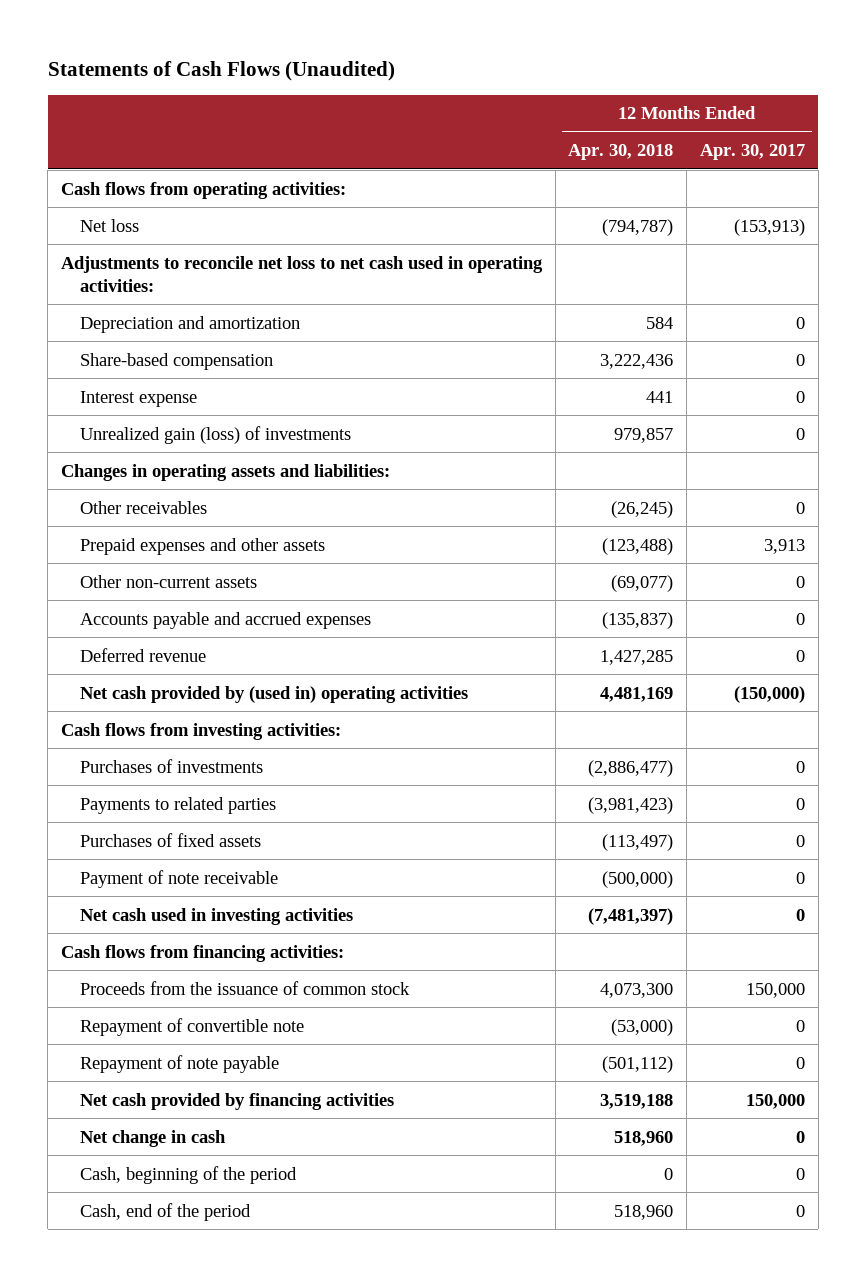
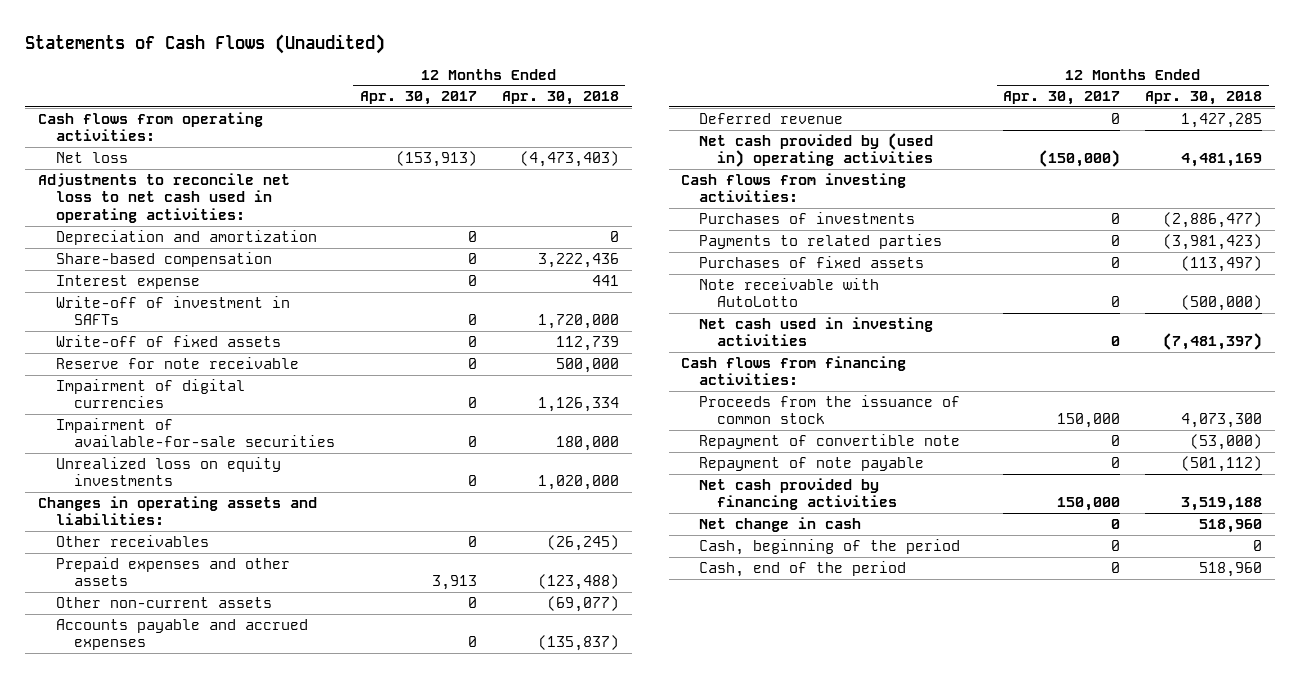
[602,218,674,236] (794,787) -> [519,151,619,168] (4,473,403)
[646,316,674,329] 584 -> [609,231,619,243] 0
[79,425,351,444] Unrealized gain (loss) of investments -> none
none -> [55,296,290,326] Write-off of investment in SAFTs
none -> [55,335,281,348] Write-off of fixed assets
none -> [55,357,299,370] Reserve for note receivable
none -> [55,379,245,409] Impairment of digital currencies
none -> [55,418,335,448] Impairment of available-for-sale securities
none -> [55,457,281,487] Unrealized loss on equity investments
[79,869,278,888] Payment of note receivable -> [699,278,880,308] Note receivable with AutoLotto

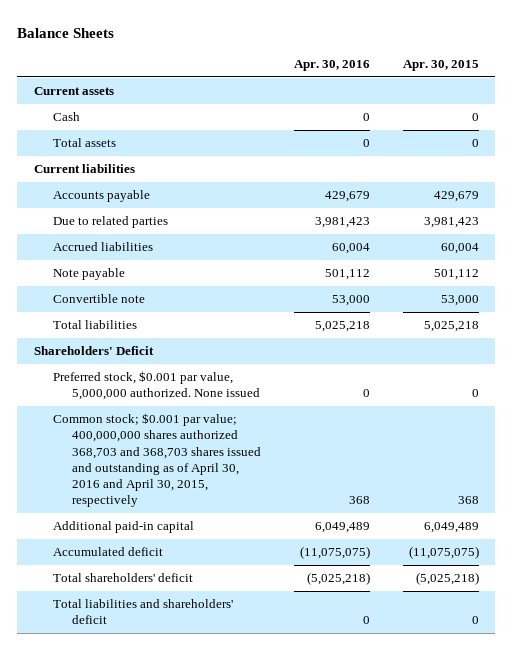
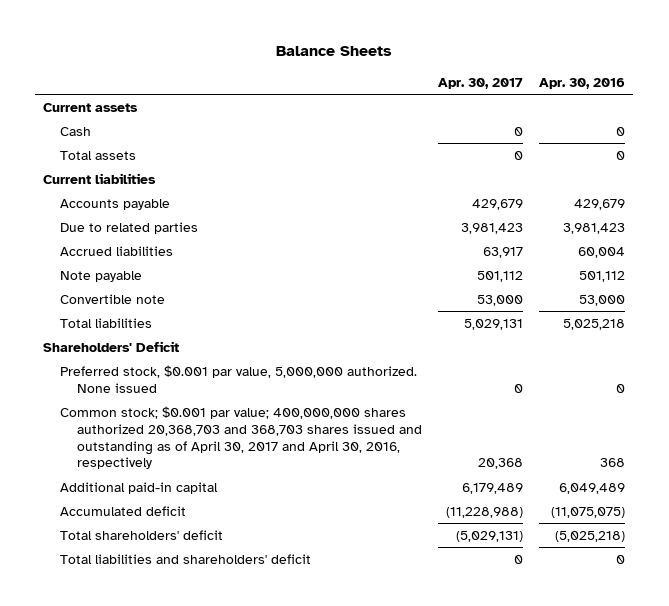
[403,59,480,71] Apr. 30, 2015 -> none
none -> [438,77,524,89] Apr. 30, 2017
[53,413,262,508] Common stock; $0.001 par value; 400,000,000 shares authorized 368,703 and 368,703 shares issued and outstanding as of April 30, 2016 and April 30, 2015, respectively -> [60,405,423,470] Common stock; $0.001 par value; 400,000,000 shares authorized 20,368,703 and 368,703 shares issued and outstanding as of April 30, 2017 and April 30, 2016, respectively

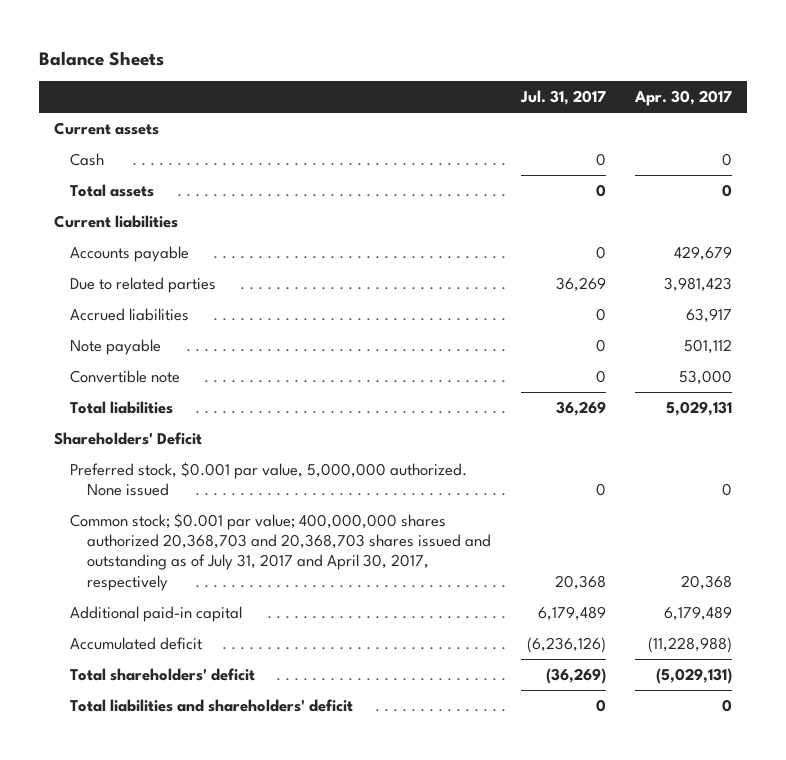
[539,77,626,89] Apr. 30, 2016 -> none
none -> [519,90,606,106] Jul. 31, 2017
[60,405,423,470] Common stock; $0.001 par value; 400,000,000 shares authorized 20,368,703 and 368,703 shares issued and outstanding as of April 30, 2017 and April 30, 2016, respectively -> [70,512,491,591] Common stock; $0.001 par value; 400,000,000 shares authorized 20,368,703 and 20,368,703 shares issued and outstanding as of July 31, 2017 and April 30, 2017, respectively

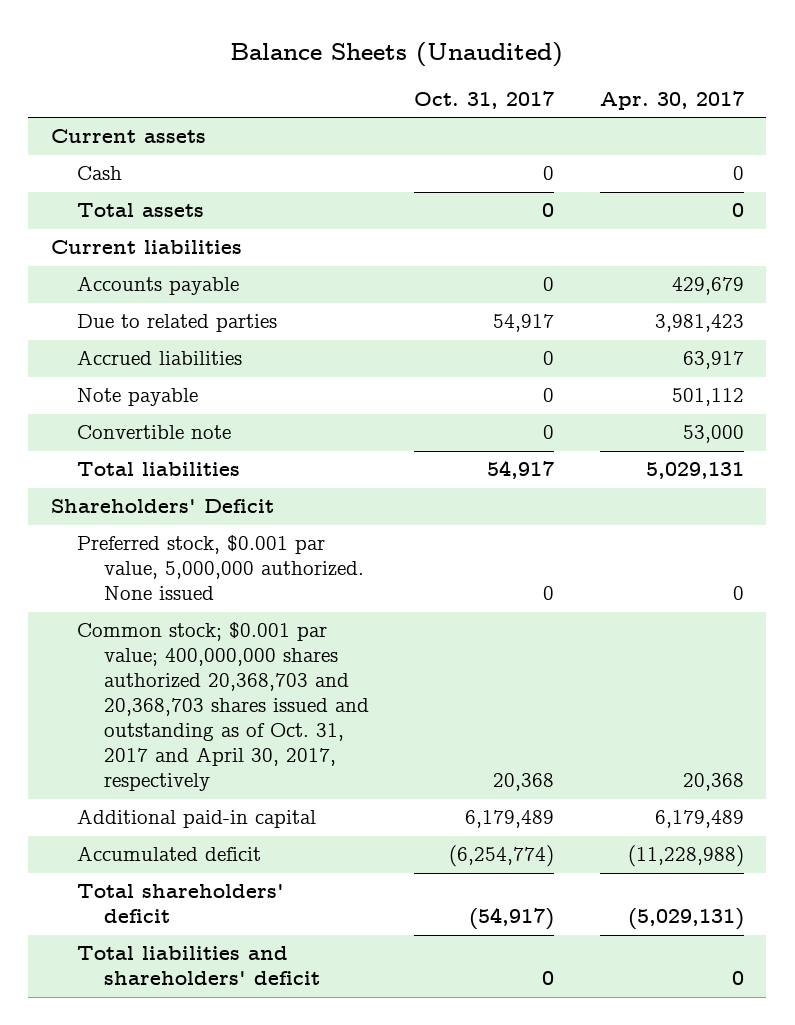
[38,50,164,66] Balance Sheets -> [230,42,564,68] Balance Sheets (Unaudited)
[519,90,606,106] Jul. 31, 2017 -> none
none -> [414,90,555,109] Oct. 31, 2017
[70,512,491,591] Common stock; $0.001 par value; 400,000,000 shares authorized 20,368,703 and 20,368,703 shares issued and outstanding as of July 31, 2017 and April 30, 2017, respectively -> [77,622,369,792] Common stock; $0.001 par value; 400,000,000 shares authorized 20,368,703 and 20,368,703 shares issued and outstanding as of Oct. 31, 2017 and April 30, 2017, respectively

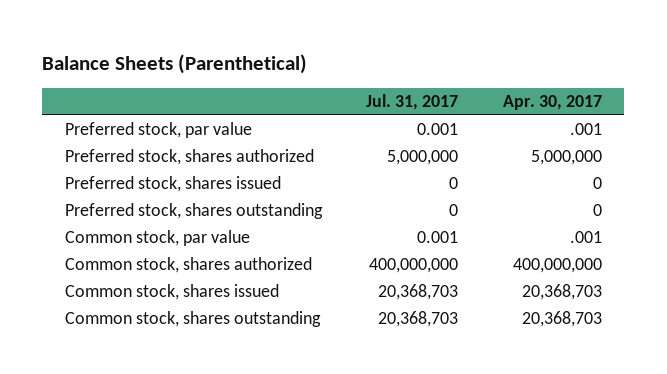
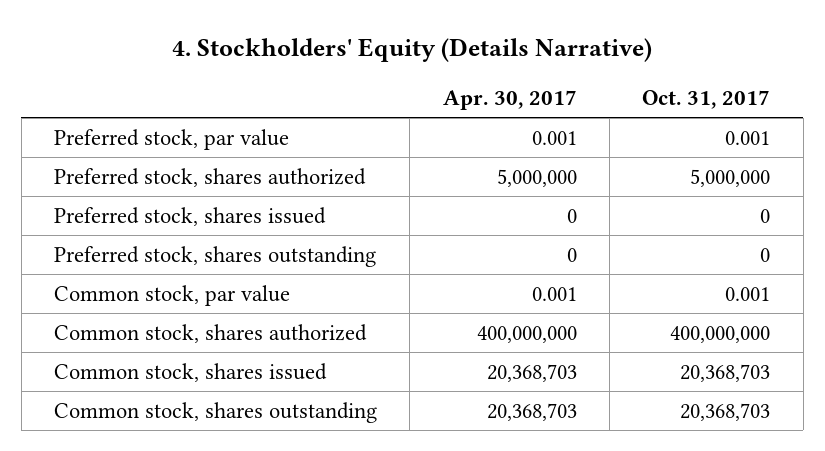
[42,53,308,74] Balance Sheets (Parenthetical) -> [172,37,653,62] 4. Stockholders' Equity (Details Narrative)
[366,93,459,110] Jul. 31, 2017 -> none
none -> [642,90,771,110] Oct. 31, 2017
[570,123,603,136] .001 -> [531,130,577,145] 0.001
[570,231,603,244] .001 -> [531,286,577,301] 0.001

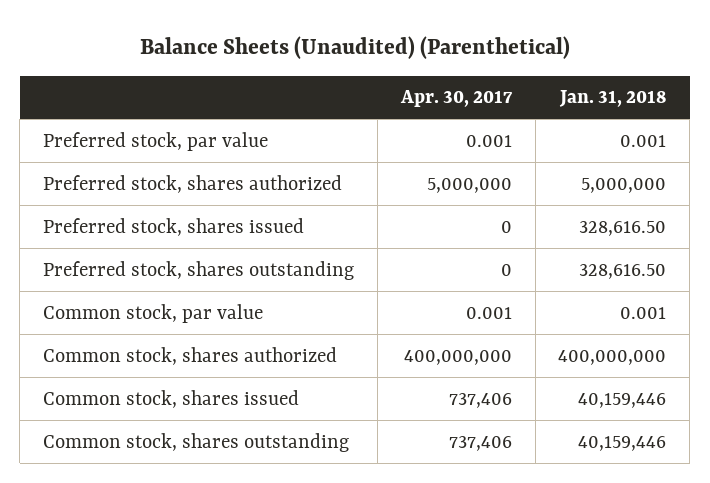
[172,37,653,62] 4. Stockholders' Equity (Details Narrative) -> [139,35,570,59] Balance Sheets (Unaudited) (Parenthetical)
[642,90,771,110] Oct. 31, 2017 -> none
none -> [559,90,667,108] Jan. 31, 2018
[486,363,577,382] 20,368,703 -> [448,392,512,408] 737,406
[486,402,577,421] 20,368,703 -> [448,435,512,451] 737,406

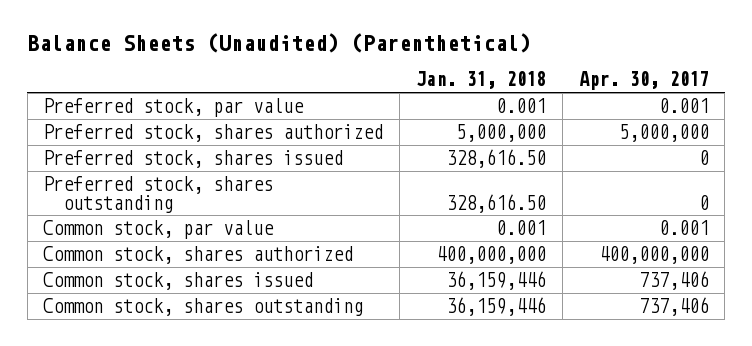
[578,392,667,408] 40,159,446 -> [446,270,547,290] 36,159,446
[578,435,667,451] 40,159,446 -> [446,296,547,316] 36,159,446

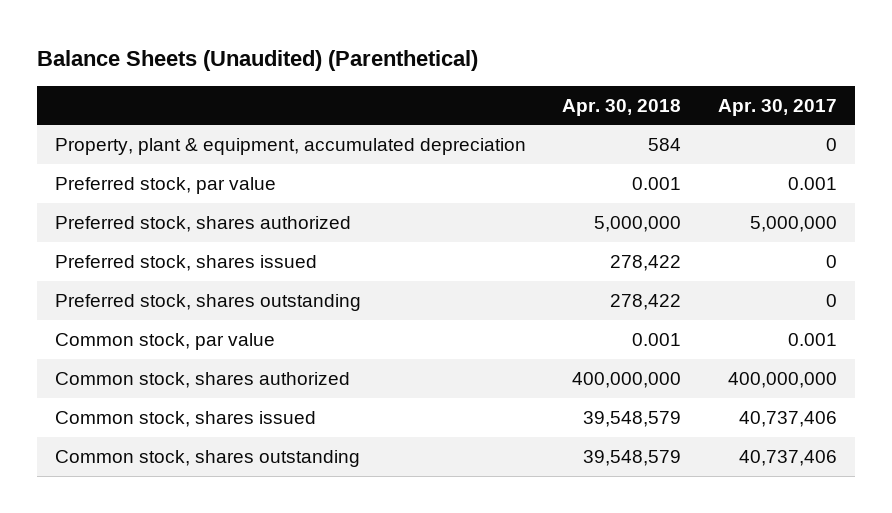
[416,71,547,90] Jan. 31, 2018 -> none
none -> [562,98,682,116] Apr. 30, 2018
none -> [54,137,526,155] Property, plant & equipment, accumulated depreciation
[638,270,709,290] 737,406 -> [739,410,838,427] 40,737,406
[638,296,709,316] 737,406 -> [739,449,838,466] 40,737,406

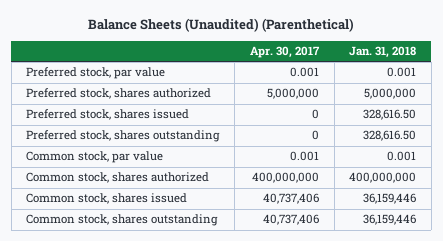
[562,98,682,116] Apr. 30, 2018 -> none
none -> [349,46,417,59] Jan. 31, 2018
[54,137,526,155] Property, plant & equipment, accumulated depreciation -> none

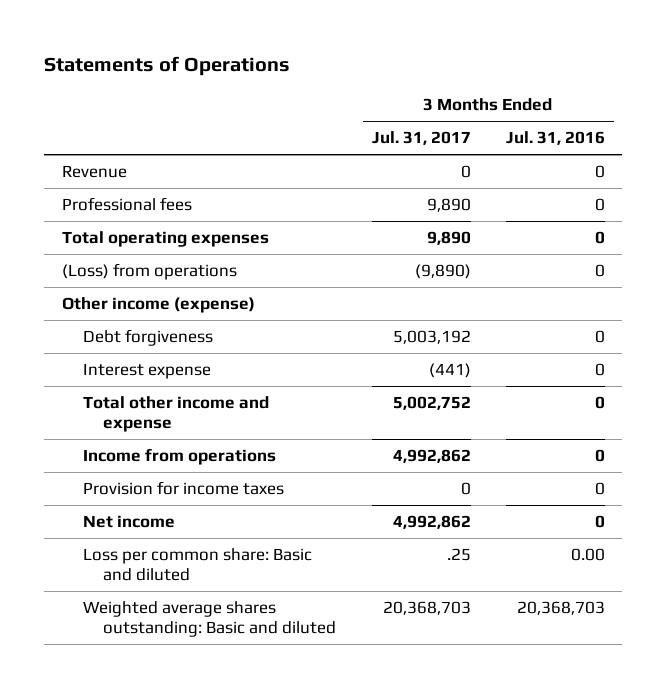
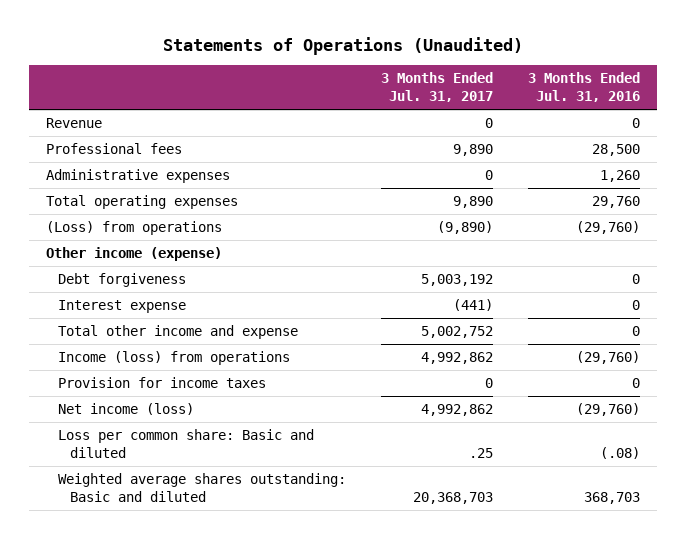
[44,56,291,77] Statements of Operations -> [162,36,523,55] Statements of Operations (Unaudited)
[594,198,605,212] 0 -> [591,144,640,157] 28,500
none -> [45,169,230,184] Administrative expenses
[594,231,605,245] 0 -> [591,196,640,209] 29,760
[594,264,605,278] 0 -> [575,221,640,235] (29,760)
[82,448,276,466] Income from operations -> [58,351,291,366] Income (loss) from operations
[594,449,605,463] 0 -> [575,351,640,365] (29,760)
[82,515,175,529] Net income -> [58,403,195,416] Net income (loss)
[594,515,605,529] 0 -> [575,403,640,417] (29,760)
[570,548,605,562] 0.00 -> [599,447,640,460] (.08)
[516,601,605,616] 20,368,703 -> [583,492,640,505] 368,703

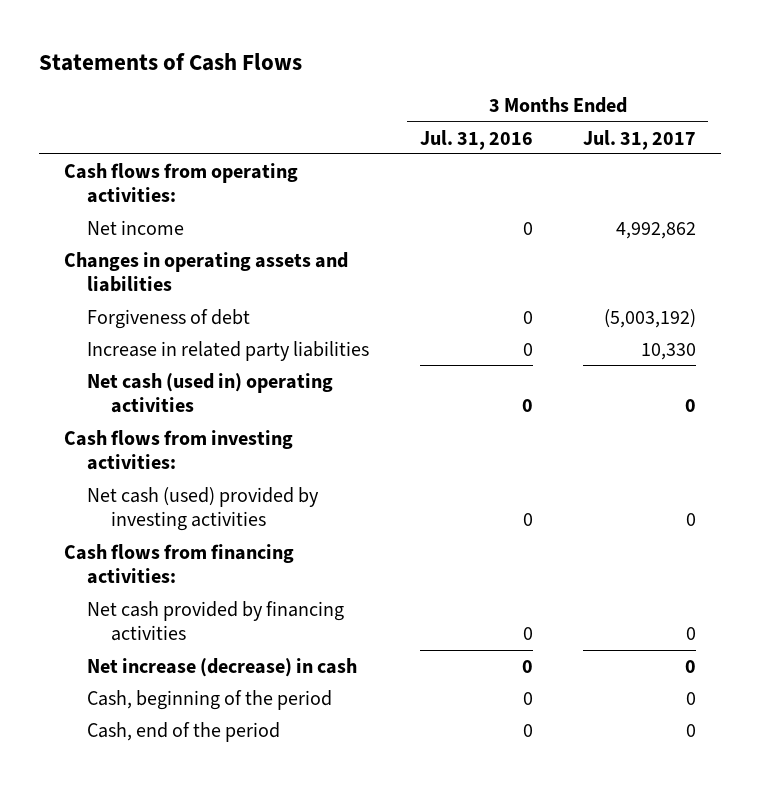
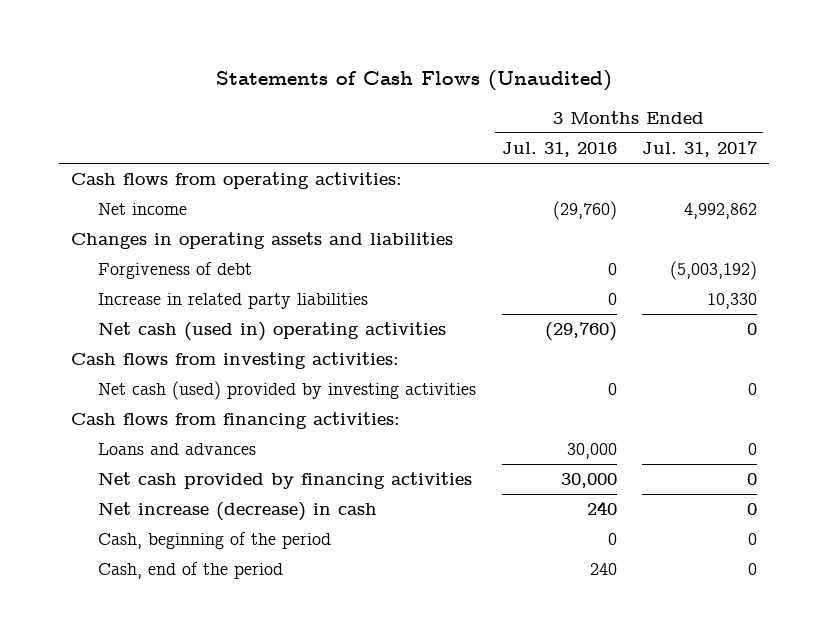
[38,52,302,71] Statements of Cash Flows -> [215,70,612,92] Statements of Cash Flows (Unaudited)
[522,221,533,235] 0 -> [552,201,617,221] (29,760)
[521,399,533,413] 0 -> [544,322,617,342] (29,760)
none -> [98,443,257,456] Loans and advances
[522,627,533,641] 0 -> [560,473,617,489] 30,000
[521,659,533,673] 0 -> [586,501,617,516] 240
[522,723,533,737] 0 -> [589,563,617,576] 240

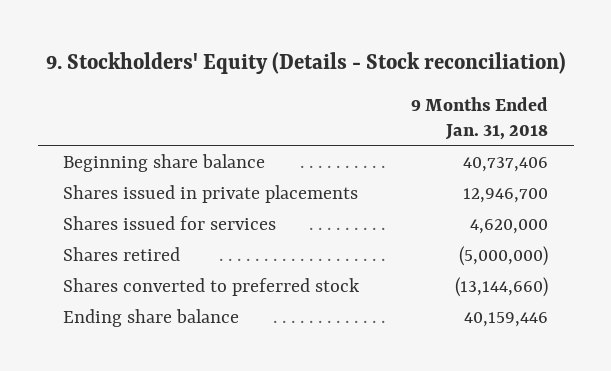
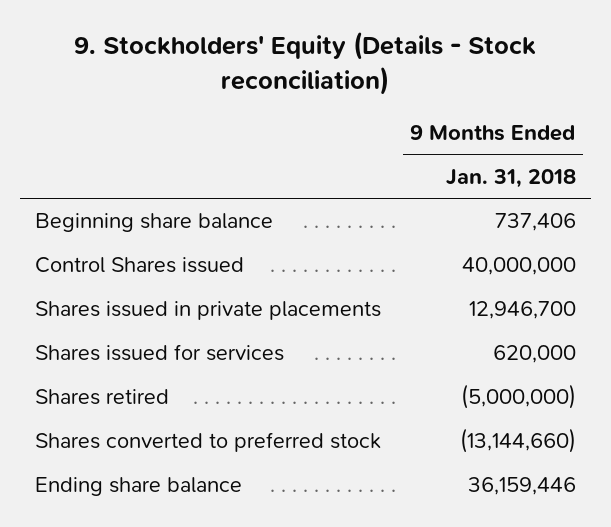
[462,157,548,173] 40,737,406 -> [494,213,576,232] 737,406
none -> [35,257,245,274] Control Shares issued
[469,219,548,235] 4,620,000 -> [492,345,576,364] 620,000
[463,312,548,328] 40,159,446 -> [467,477,576,496] 36,159,446

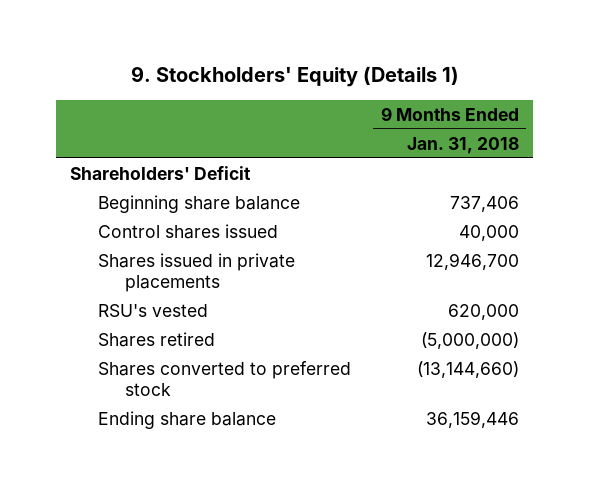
[74,31,537,95] 9. Stockholders' Equity (Details - Stock reconciliation) -> [130,66,459,88] 9. Stockholders' Equity (Details 1)
none -> [70,165,252,180] Shareholders' Deficit
[35,257,245,274] Control Shares issued -> [97,223,278,239] Control shares issued
[461,257,576,276] 40,000,000 -> [458,224,519,241] 40,000
[35,344,285,362] Shares issued for services -> none
none -> [97,303,208,317] RSU's vested

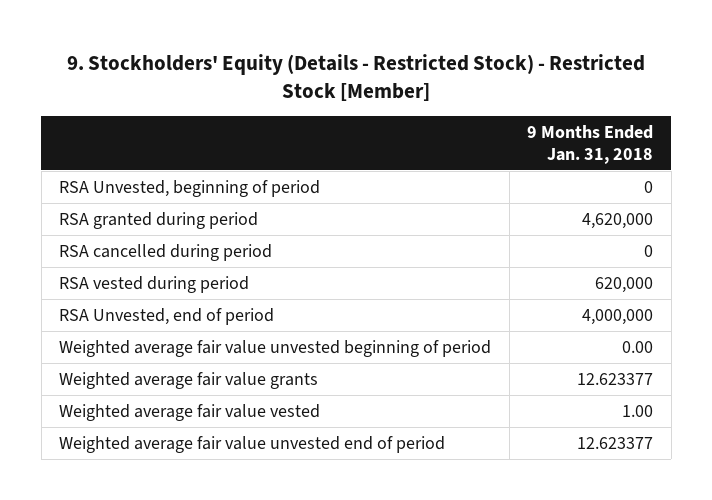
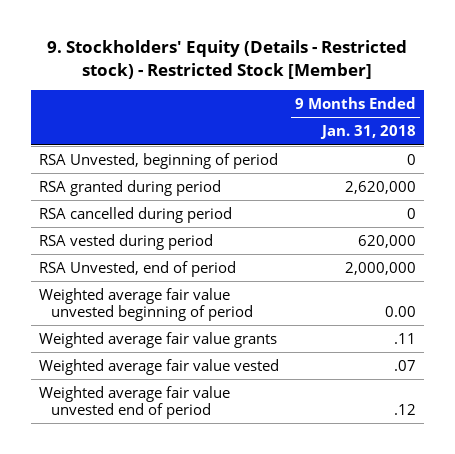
[67,53,646,101] 9. Stockholders' Equity (Details - Restricted Stock) - Restricted Stock [Member] -> [47,40,408,79] 9. Stockholders' Equity (Details - Restricted stock) - Restricted Stock [Member]
[582,213,654,230] 4,620,000 -> [345,180,417,194] 2,620,000
[582,309,654,326] 4,000,000 -> [345,261,417,275] 2,000,000
[577,373,654,386] 12.623377 -> [394,332,417,344] .11
[622,405,654,418] 1.00 -> [394,359,417,371] .07
[577,437,654,450] 12.623377 -> [394,403,417,415] .12

